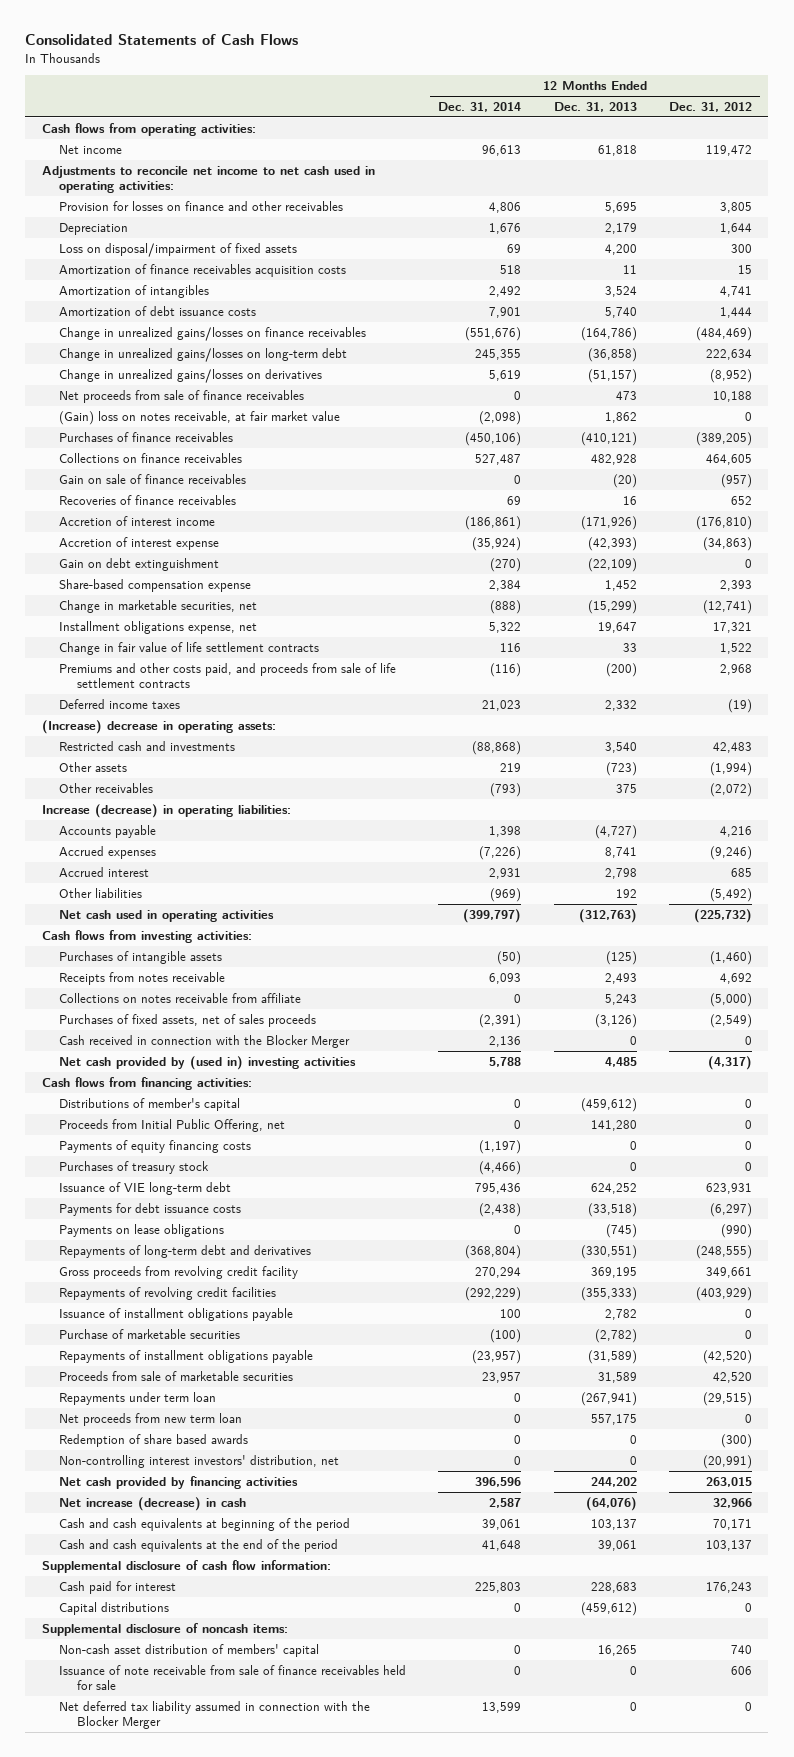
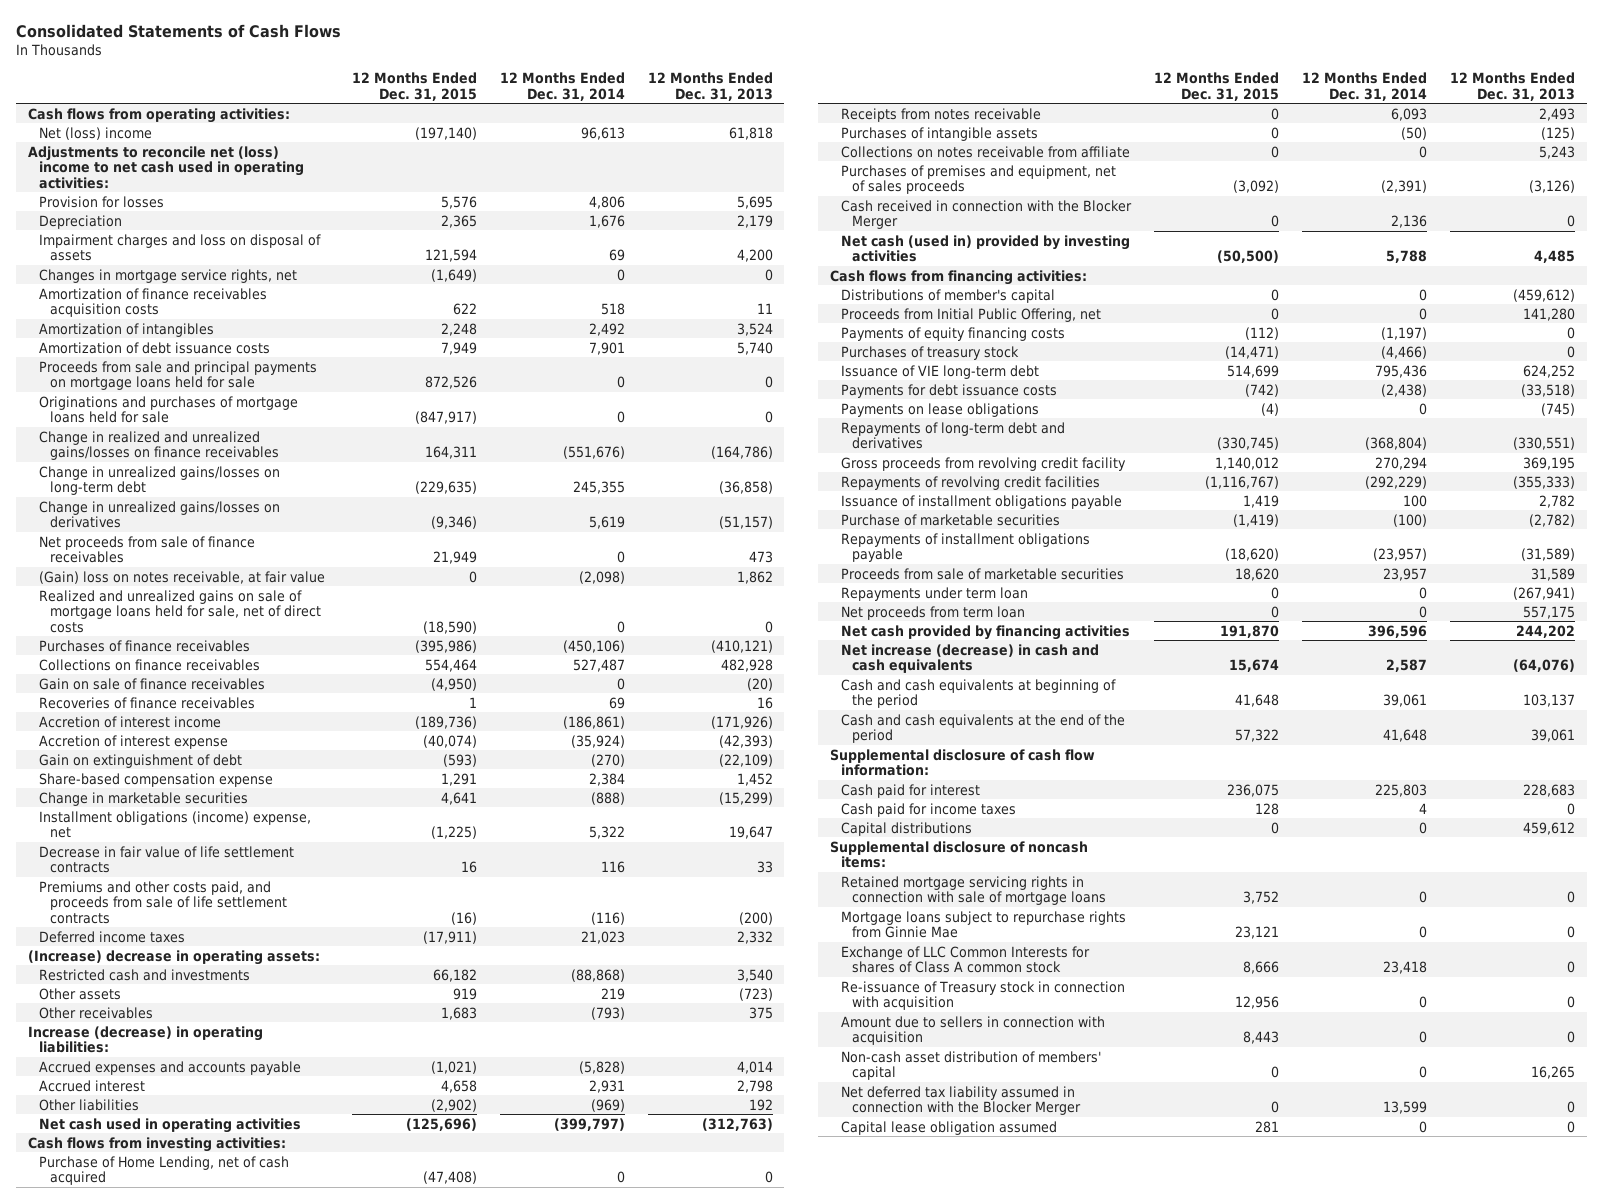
[669,102,753,113] Dec. 31, 2012 -> none
none -> [351,72,477,101] 12 Months Ended Dec. 31, 2015
[59,144,123,154] Net income -> [38,126,152,140] Net (loss) income
[41,165,375,194] Adjustments to reconcile net income to net cash used in operating activities: -> [27,145,304,189] Adjustments to reconcile net (loss) income to net cash used in operating activities:
[59,200,344,211] Provision for losses on finance and other receivables -> [38,195,164,208] Provision for losses
[59,242,298,257] Loss on disposal/impairment of fixed assets -> [38,233,321,262] Impairment charges and loss on disposal of assets
none -> [38,268,297,283] Changes in mortgage service rights, net
none -> [38,360,317,391] Proceeds from sale and principal payments on mortgage loans held for sale
none -> [38,395,298,424] Originations and purchases of mortgage loans held for sale
[59,326,367,341] Change in unrealized gains/losses on finance receivables -> [38,430,280,461] Change in realized and unrealized gains/losses on finance receivables
[59,410,341,425] (Gain) loss on notes receivable, at fair market value -> [38,570,325,584] (Gain) loss on notes receivable, at fair value
none -> [38,589,322,633] Realized and unrealized gains on sale of mortgage loans held for sale, net of direct costs
[59,557,220,571] Gain on debt extinguishment -> [38,753,242,768] Gain on extinguishment of debt
[59,599,258,613] Change in marketable securities, net -> [38,791,248,806] Change in marketable securities
[59,620,258,634] Installment obligations expense, net -> [38,810,311,839] Installment obligations (income) expense, net
[59,641,320,655] Change in fair value of life settlement contracts -> [38,845,294,874] Decrease in fair value of life settlement contracts
[59,845,157,859] Accrued expenses -> none
[59,824,157,838] Accounts payable -> [38,1060,301,1075] Accrued expenses and accounts payable
[489,825,522,837] 1,398 -> [578,1060,625,1074] (5,828)
[594,824,637,839] (4,727) -> [736,1060,773,1074] 4,014
none -> [38,1155,289,1186] Purchase of Home Lending, net of cash acquired
[59,950,223,964] Purchases of intangible assets -> [840,126,1038,141] Purchases of intangible assets
[59,1013,317,1027] Purchases of fixed assets, net of sales proceeds -> [840,164,1116,195] Purchases of premises and equipment, net of sales proceeds
[59,1055,357,1070] Net cash provided by (used in) investing activities -> [840,234,1130,263] Net cash (used in) provided by investing activities
[59,1433,249,1447] Redemption of share based awards -> none
[59,1454,340,1468] Non-controlling interest investors' distribution, net -> none
[59,1412,243,1426] Net proceeds from new term loan -> [840,605,1025,620] Net proceeds from term loan
[59,1496,247,1511] Net increase (decrease) in cash -> [840,643,1099,674] Net increase (decrease) in cash and cash equivalents
none -> [840,802,1016,817] Cash paid for income taxes
[580,1601,637,1616] (459,612) -> [1523,821,1576,835] 459,612
none -> [840,875,1107,906] Retained mortgage servicing rights in connection with sale of mortgage loans
none -> [840,910,1126,939] Mortgage loans subject to repurchase rights from Ginnie Mae
none -> [840,945,1090,974] Exchange of LLC Common Interests for shares of Class A common stock
none -> [840,980,1125,1011] Re-issuance of Treasury stock in connection with acquisition
none -> [840,1015,1105,1046] Amount due to sellers in connection with acquisition
[59,1664,407,1691] Issuance of note receivable from sale of finance receivables held for sale -> none
none -> [840,1120,1057,1135] Capital lease obligation assumed

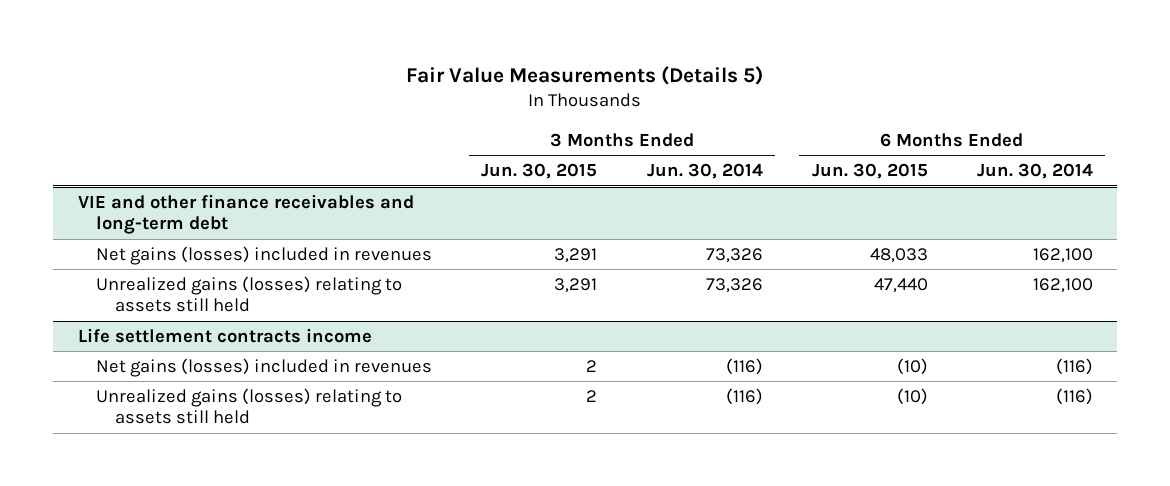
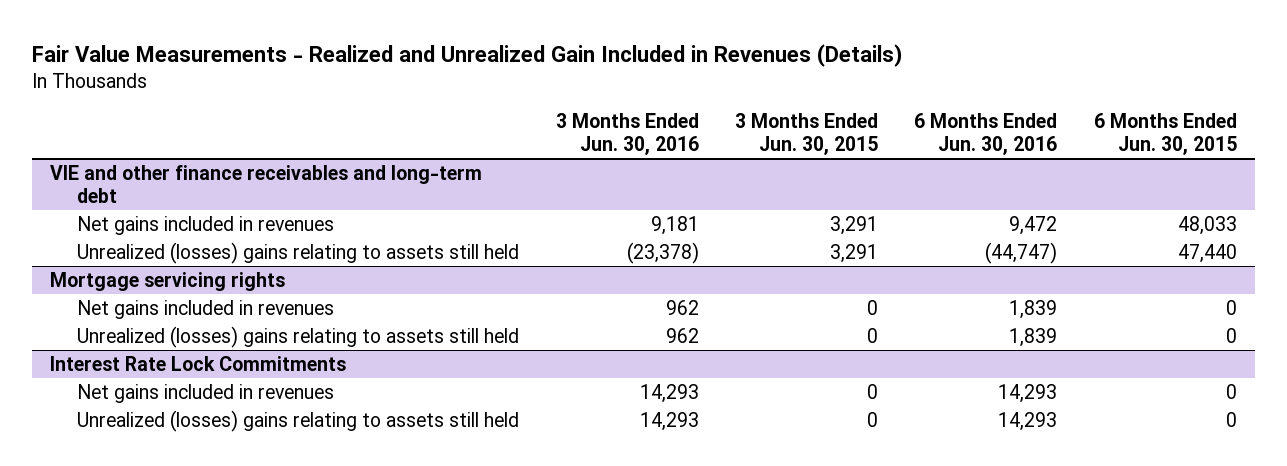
[406,65,764,85] Fair Value Measurements (Details 5) -> [31,43,903,67] Fair Value Measurements - Realized and Unrealized Gain Included in Revenues (Details)
[646,163,763,180] Jun. 30, 2014 -> none
[976,163,1093,180] Jun. 30, 2014 -> none
none -> [555,113,699,156] 3 Months Ended Jun. 30, 2016
none -> [914,113,1058,156] 6 Months Ended Jun. 30, 2016
[77,328,372,344] Life settlement contracts income -> none
[96,246,433,266] Net gains (losses) included in revenues -> [77,216,335,236] Net gains included in revenues
[96,276,403,313] Unrealized gains (losses) relating to assets still held -> [77,242,520,265] Unrealized (losses) gains relating to assets still held
none -> [49,272,285,292] Mortgage servicing rights
[96,358,433,378] Net gains (losses) included in revenues -> [77,300,335,320] Net gains included in revenues
[586,360,598,373] 2 -> [866,300,878,316] 0
[896,358,928,376] (10) -> [1225,300,1237,316] 0
[96,388,403,425] Unrealized gains (losses) relating to assets still held -> [77,326,520,349] Unrealized (losses) gains relating to assets still held
[586,390,598,403] 2 -> [866,328,878,344] 0
[896,388,928,406] (10) -> [1225,328,1237,344] 0
none -> [49,356,346,372] Interest Rate Lock Commitments
none -> [77,384,335,404] Net gains included in revenues
none -> [77,410,520,433] Unrealized (losses) gains relating to assets still held

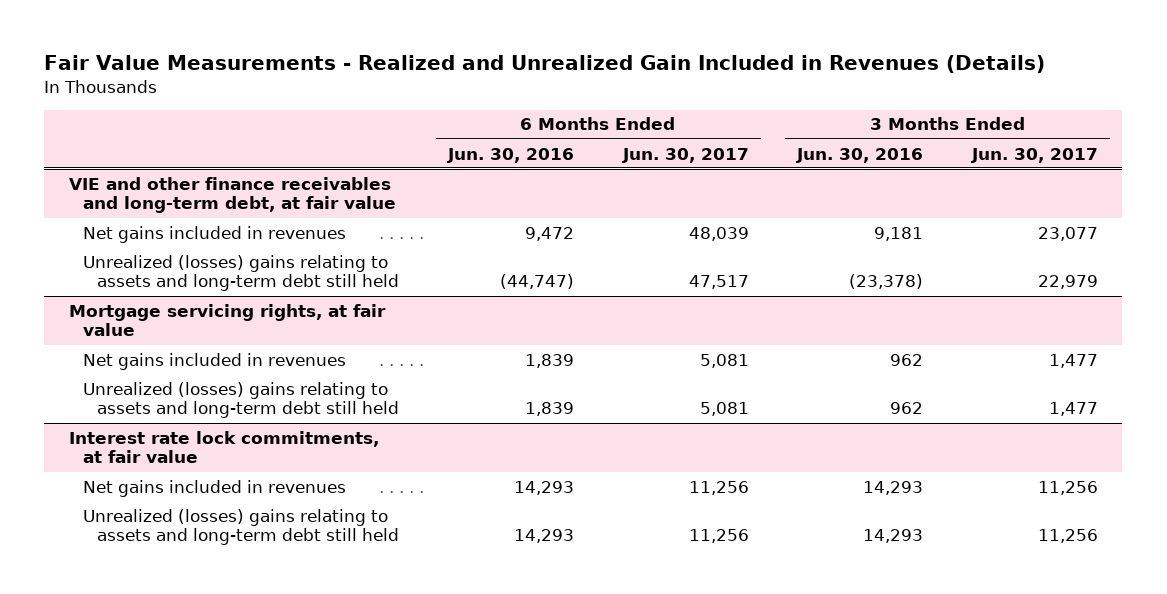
[734,113,878,156] 3 Months Ended Jun. 30, 2015 -> none
[1093,113,1237,156] 6 Months Ended Jun. 30, 2015 -> none
none -> [621,147,749,163] Jun. 30, 2017
none -> [970,147,1098,163] Jun. 30, 2017
[49,165,482,204] VIE and other finance receivables and long-term debt -> [68,176,396,214] VIE and other finance receivables and long-term debt, at fair value
[77,242,520,265] Unrealized (losses) gains relating to assets still held -> [82,254,400,292] Unrealized (losses) gains relating to assets and long-term debt still held
[49,272,285,292] Mortgage servicing rights -> [68,303,386,337] Mortgage servicing rights, at fair value
[77,326,520,349] Unrealized (losses) gains relating to assets still held -> [82,381,400,419] Unrealized (losses) gains relating to assets and long-term debt still held
[49,356,346,372] Interest Rate Lock Commitments -> [68,430,379,464] Interest rate lock commitments, at fair value
[77,410,520,433] Unrealized (losses) gains relating to assets still held -> [82,508,400,546] Unrealized (losses) gains relating to assets and long-term debt still held

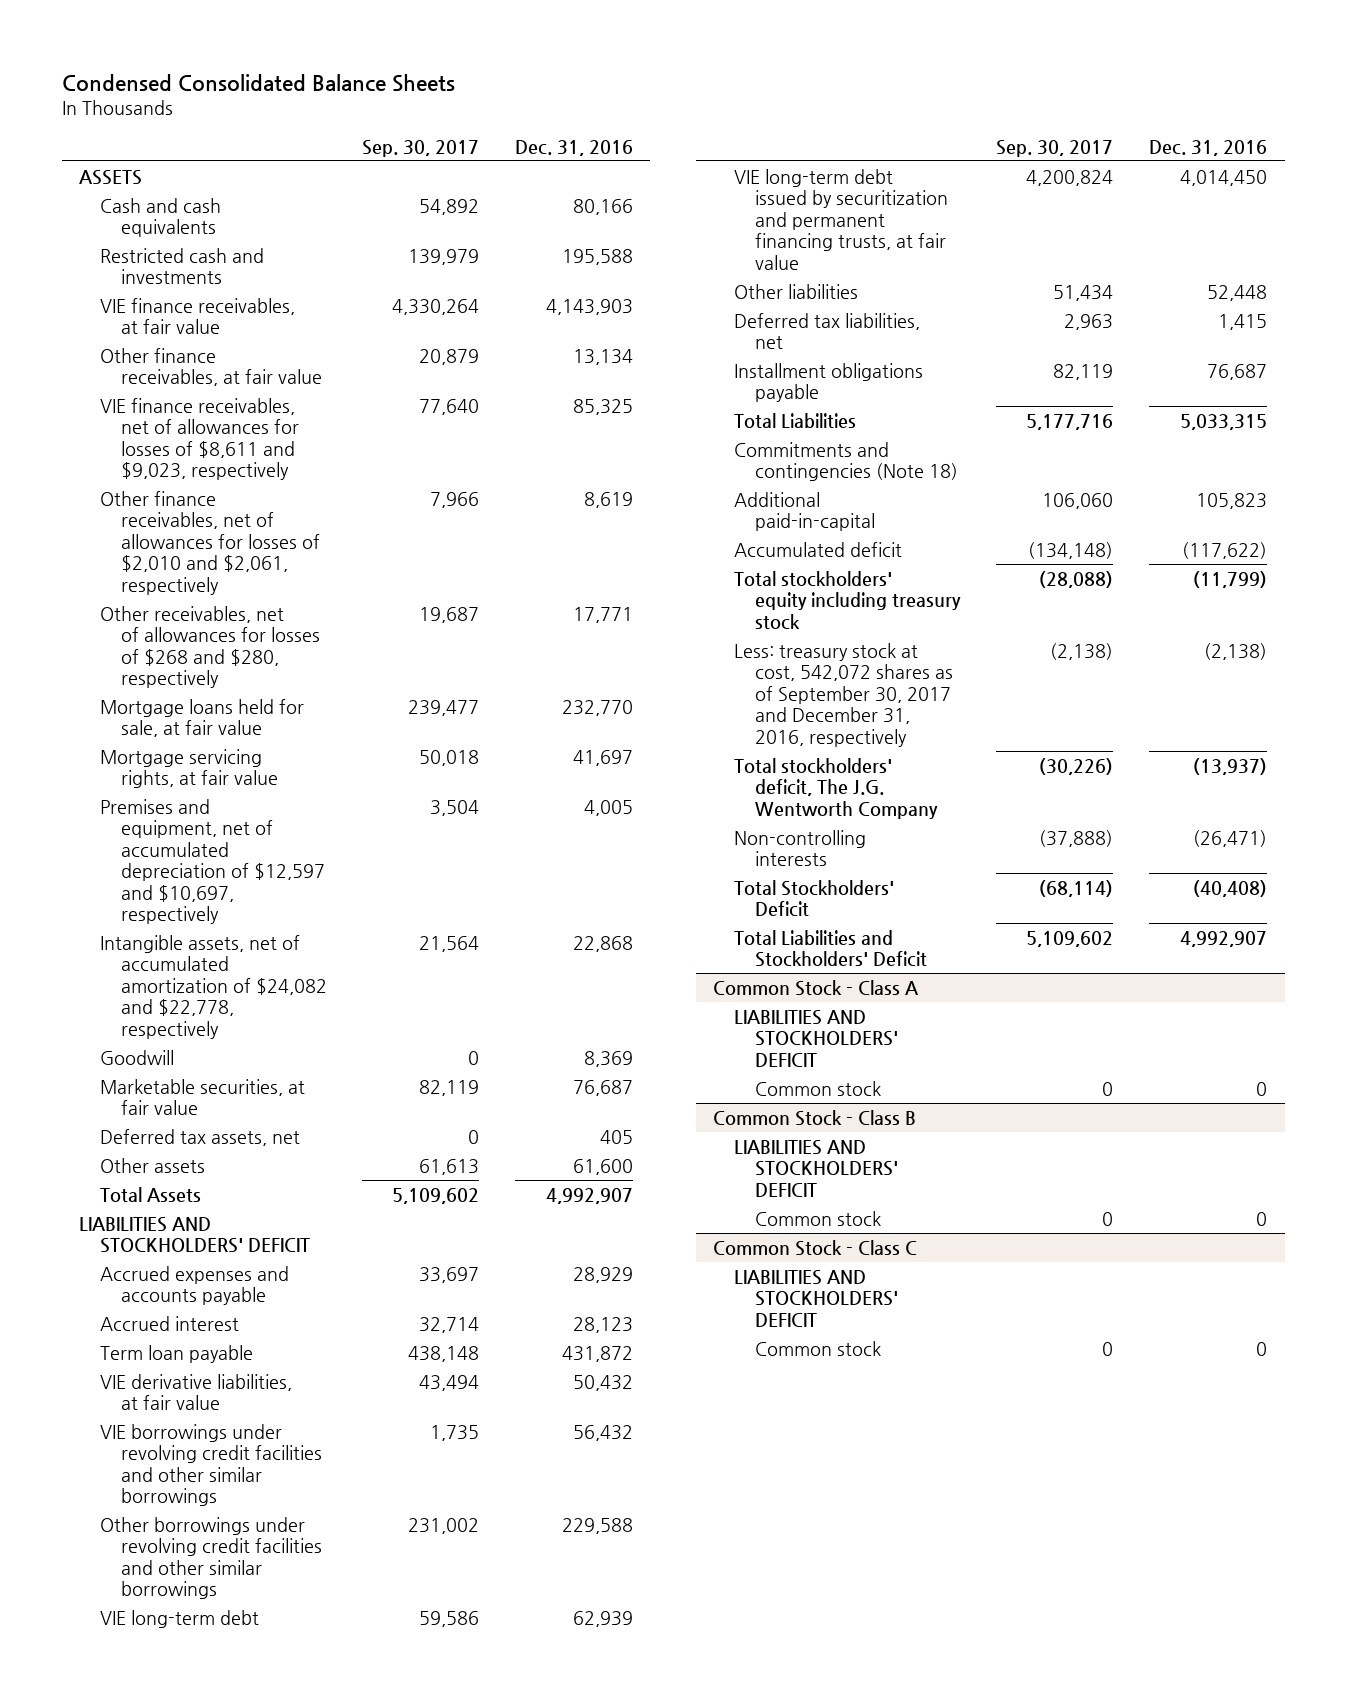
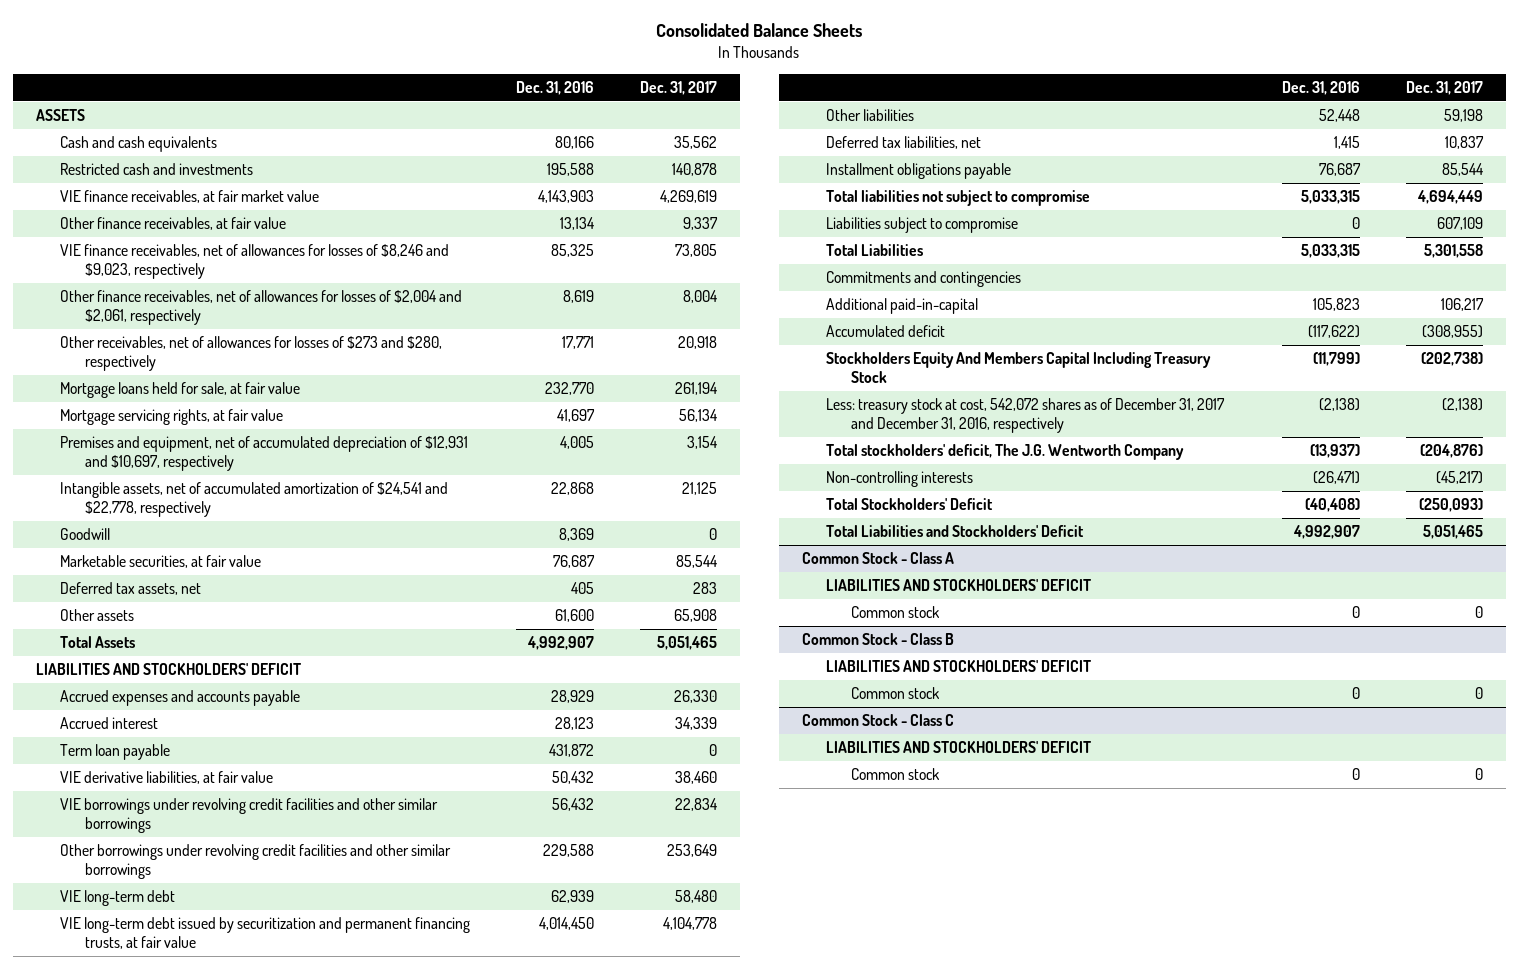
[61,73,455,92] Condensed Consolidated Balance Sheets -> [656,23,863,38] Consolidated Balance Sheets
[362,139,480,157] Sep. 30, 2017 -> none
none -> [640,81,718,96] Dec. 31, 2017
[100,297,296,335] VIE finance receivables, at fair value -> [60,190,320,204] VIE finance receivables, at fair market value
[100,397,299,481] VIE finance receivables, net of allowances for losses of $8,611 and $9,023, respectively -> [60,244,450,280] VIE finance receivables, net of allowances for losses of $8,246 and $9,023, respectively
[100,490,320,595] Other finance receivables, net of allowances for losses of $2,010 and $2,061, respectively -> [60,290,463,326] Other finance receivables, net of allowances for losses of $2,004 and $2,061, respectively
[100,605,320,689] Other receivables, net of allowances for losses of $268 and $280, respectively -> [60,336,443,372] Other receivables, net of allowances for losses of $273 and $280, respectively
[100,798,325,924] Premises and equipment, net of accumulated depreciation of $12,597 and $10,697, respectively -> [60,436,469,472] Premises and equipment, net of accumulated depreciation of $12,931 and $10,697, respectively
[100,934,327,1039] Intangible assets, net of accumulated amortization of $24,082 and $22,778, respectively -> [60,482,449,518] Intangible assets, net of accumulated amortization of $24,541 and $22,778, respectively
none -> [826,190,1091,207] Total liabilities not subject to compromise
none -> [826,217,1019,234] Liabilities subject to compromise
[734,441,959,482] Commitments and contingencies (Note 18) -> [826,271,1022,288] Commitments and contingencies
[734,570,962,630] Total stockholders' equity including treasury stock -> [826,352,1212,384] Stockholders Equity And Members Capital Including Treasury Stock
[734,642,954,747] Less: treasury stock at cost, 542,072 shares as of September 30, 2017 and December 31, 2016, respectively -> [826,398,1226,434] Less: treasury stock at cost, 542,072 shares as of December 31, 2017 and December 31, 2016, respectively

